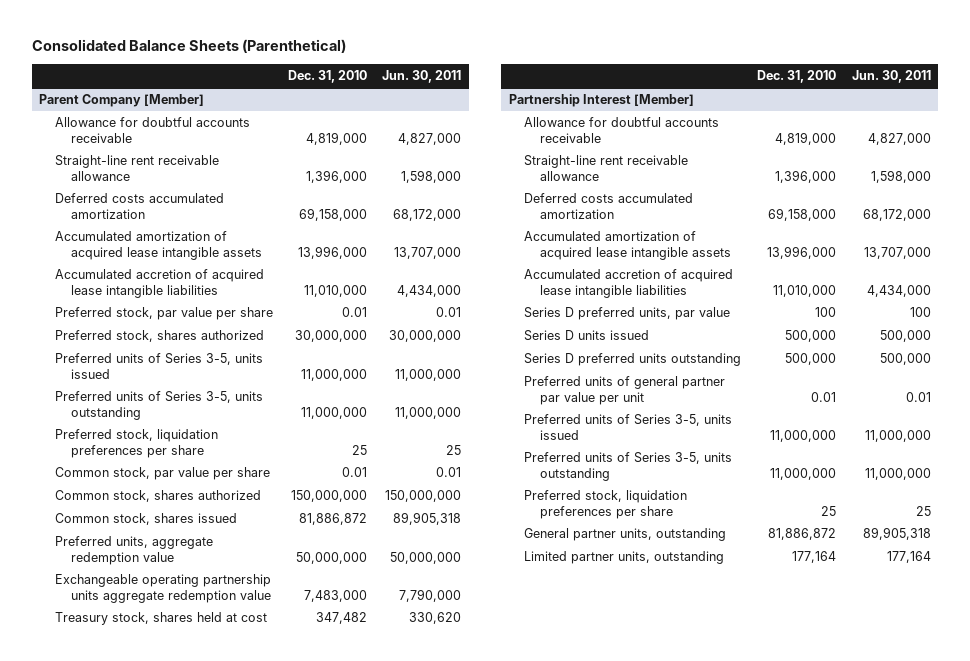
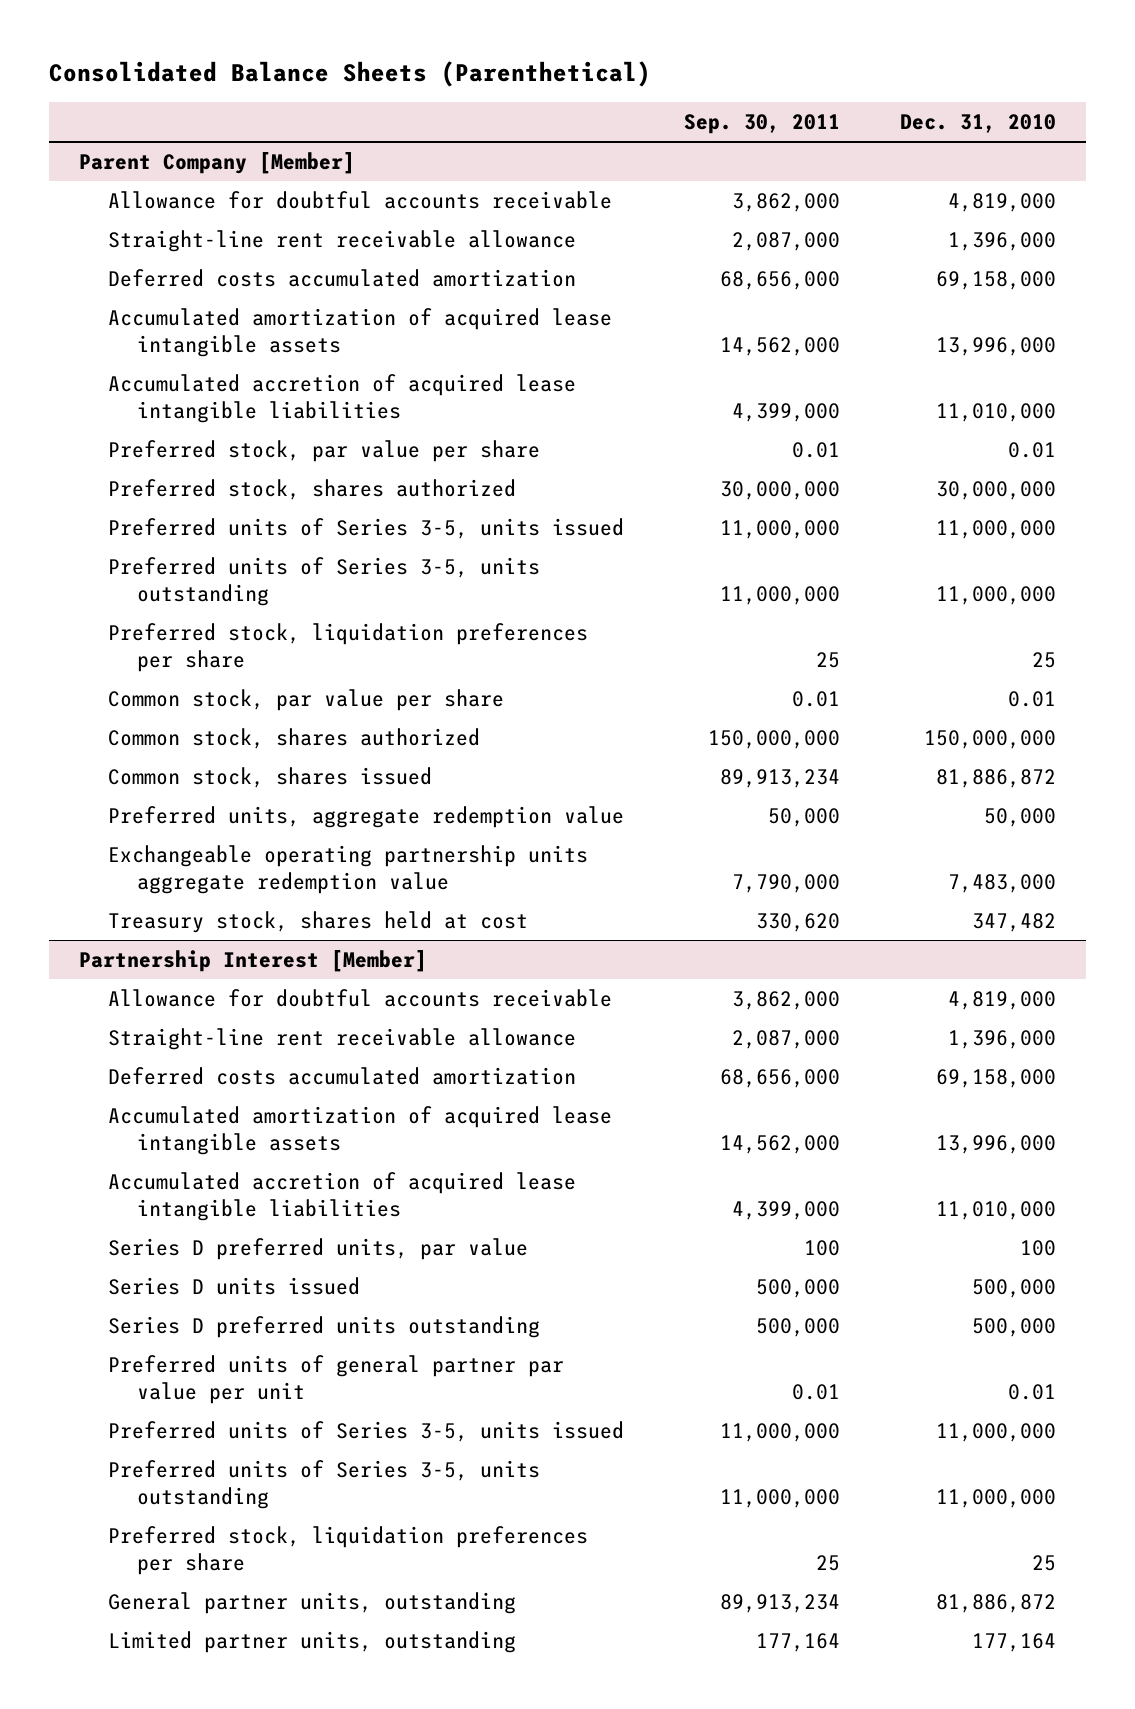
[382,70,462,84] Jun. 30, 2011 -> none
none -> [684,113,841,134] Sep. 30, 2011
[296,551,368,564] 50,000,000 -> [984,807,1057,827] 50,000

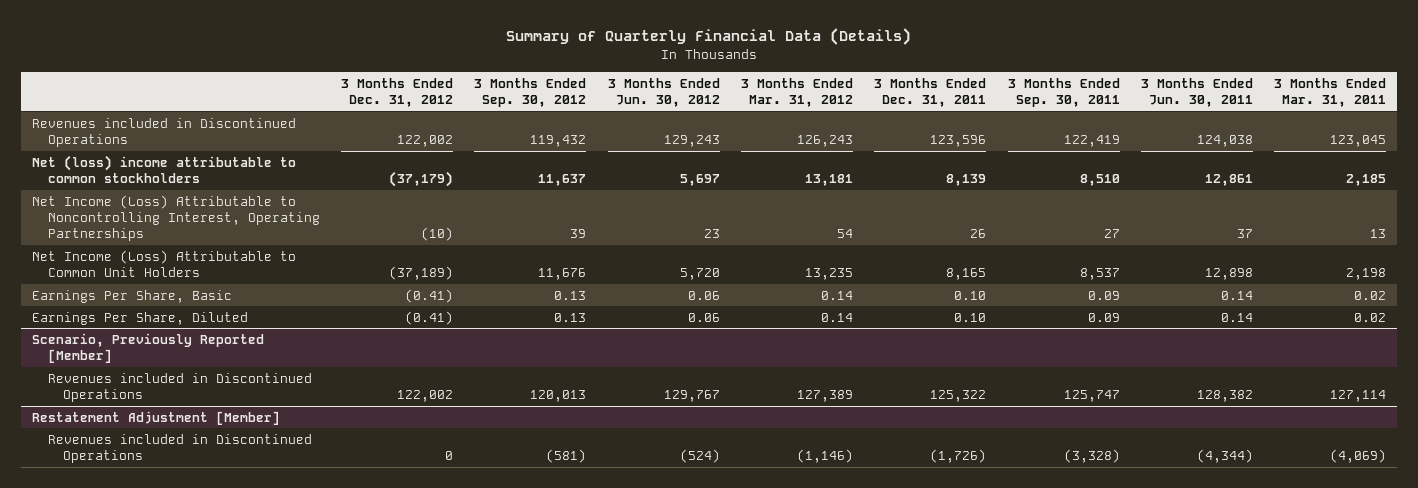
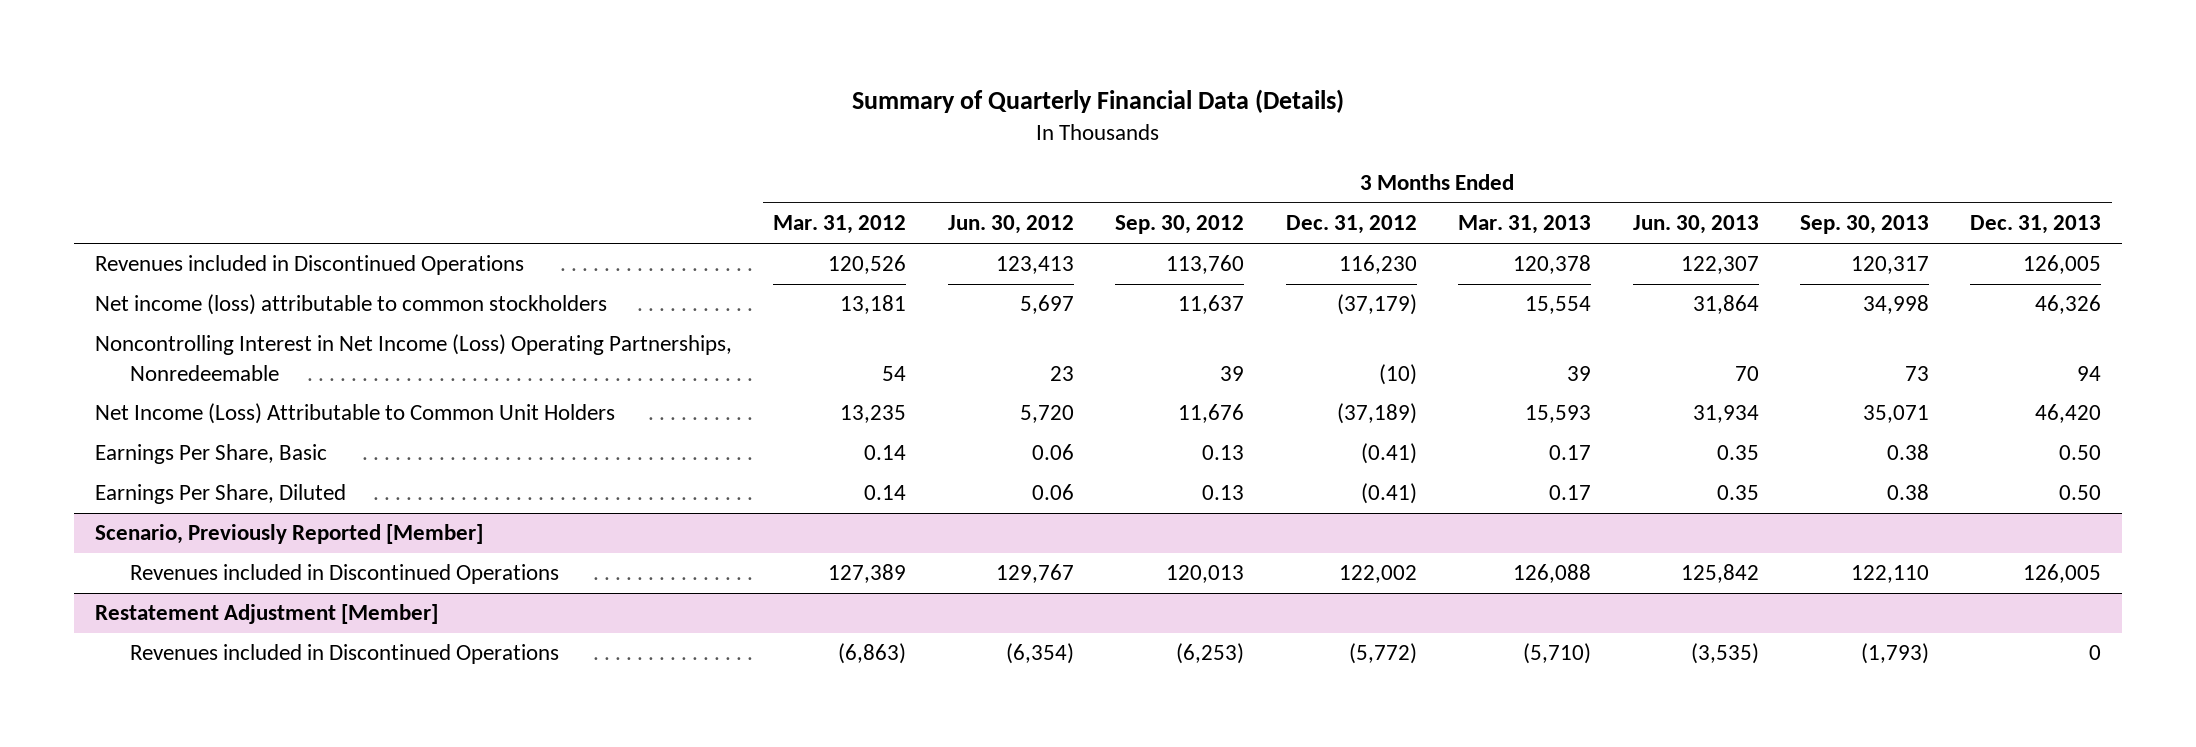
[874,77,987,107] 3 Months Ended Dec. 31, 2011 -> none
[1007,77,1120,107] 3 Months Ended Sep. 30, 2011 -> none
[1141,77,1254,107] 3 Months Ended Jun. 30, 2011 -> none
[1274,77,1387,107] 3 Months Ended Mar. 31, 2011 -> none
none -> [1458,215,1592,235] Mar. 31, 2013
none -> [1632,215,1759,235] Jun. 30, 2013
none -> [1800,215,1930,235] Sep. 30, 2013
none -> [1970,215,2102,235] Dec. 31, 2013
[396,135,453,148] 122,002 -> [1338,255,1417,275] 116,230
[530,135,587,148] 119,432 -> [1166,255,1245,275] 113,760
[663,135,720,148] 129,243 -> [995,256,1074,275] 123,413
[797,135,854,148] 126,243 -> [828,255,907,275] 120,526
[31,154,296,184] Net (loss) income attributable to common stockholders -> [94,294,607,316] Net income (loss) attributable to common stockholders
[31,194,320,242] Net Income (Loss) Attributable to Noncontrolling Interest, Operating Partnerships -> [94,334,732,381] Noncontrolling Interest in Net Income (Loss) Operating Partnerships, Nonredeemable
[444,451,453,461] 0 -> [1348,643,1417,665] (5,772)
[546,449,587,464] (581) -> [1176,643,1245,665] (6,253)
[679,449,720,464] (524) -> [1005,643,1074,665] (6,354)
[797,449,854,464] (1,146) -> [838,643,907,665] (6,863)

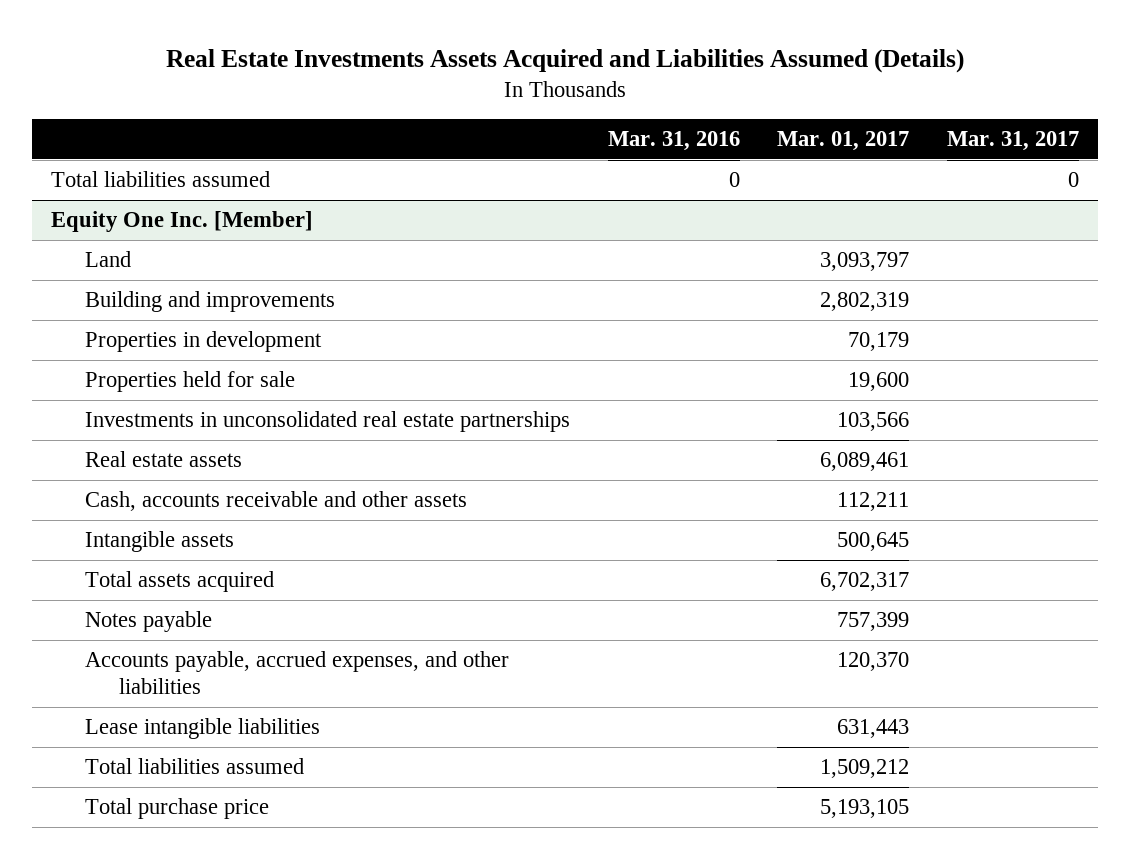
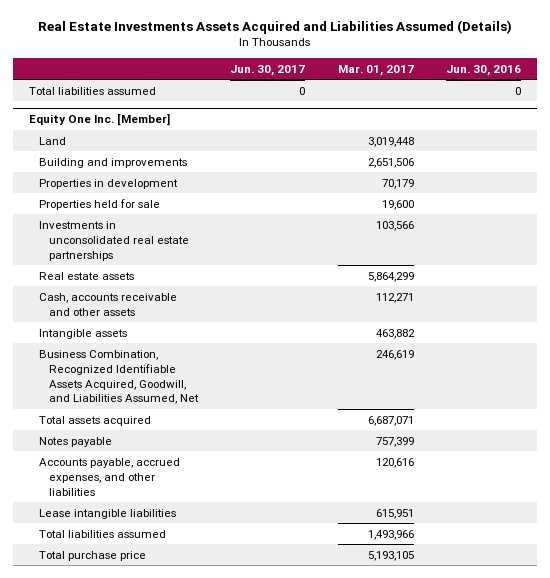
[607,131,740,152] Mar. 31, 2016 -> none
[947,131,1080,152] Mar. 31, 2017 -> none
none -> [230,64,306,76] Jun. 30, 2017
none -> [445,64,521,76] Jun. 30, 2016
[820,252,910,272] 3,093,797 -> [367,136,414,147] 3,019,448
[820,292,910,312] 2,802,319 -> [367,157,414,168] 2,651,506
[820,452,910,472] 6,089,461 -> [367,271,414,282] 5,864,299
[837,492,910,512] 112,211 -> [375,292,414,303] 112,271
[837,532,910,552] 500,645 -> [375,328,415,339] 463,882
none -> [39,349,200,405] Business Combination, Recognized Identifiable Assets Acquired, Goodwill, and Liabilities Assumed, Net
[820,572,910,592] 6,702,317 -> [367,415,414,426] 6,687,071
[837,652,910,672] 120,370 -> [375,457,414,468] 120,616
[837,719,910,739] 631,443 -> [375,508,414,519] 615,951
[820,759,910,779] 1,509,212 -> [367,529,414,540] 1,493,966

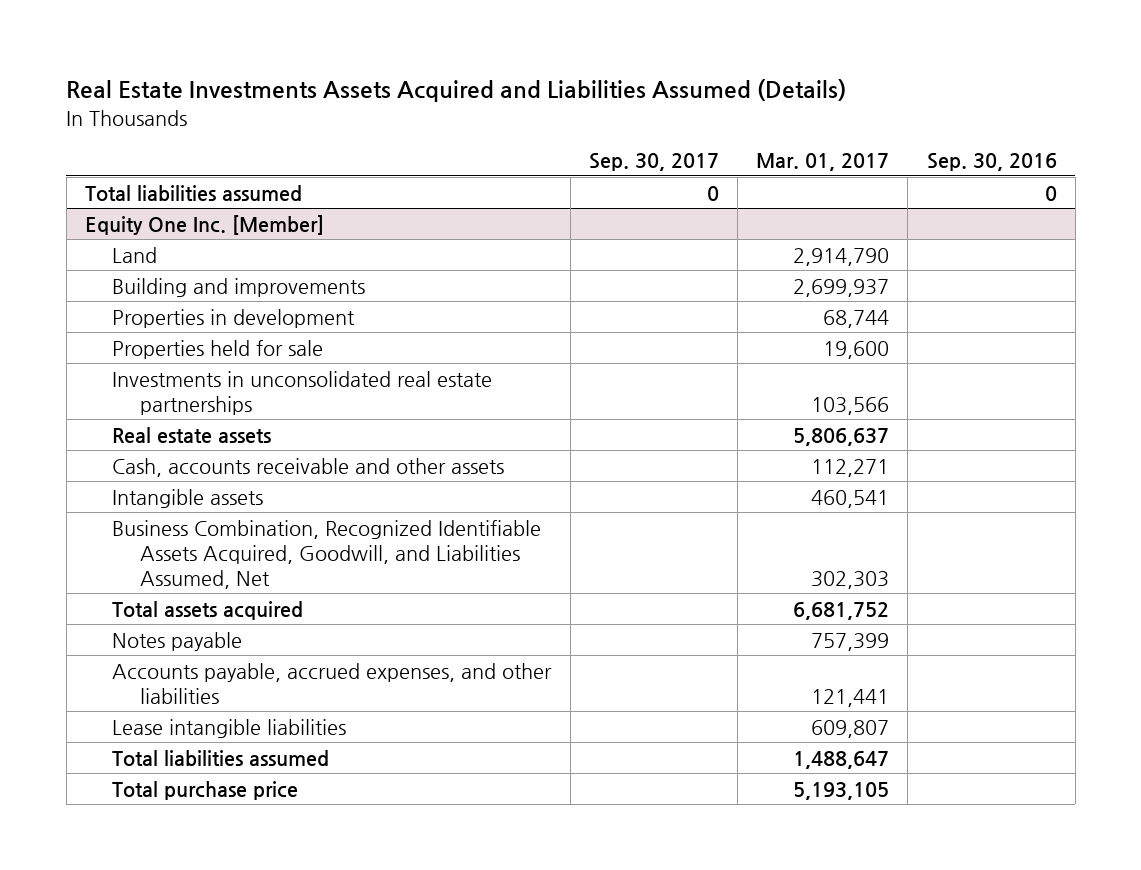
[230,64,306,76] Jun. 30, 2017 -> none
[445,64,521,76] Jun. 30, 2016 -> none
none -> [588,153,719,172] Sep. 30, 2017
none -> [926,153,1057,172] Sep. 30, 2016
[367,136,414,147] 3,019,448 -> [793,247,890,266] 2,914,790
[367,157,414,168] 2,651,506 -> [793,278,890,297] 2,699,937
[381,178,414,189] 70,179 -> [823,309,890,328] 68,744
[367,271,414,282] 5,864,299 -> [793,427,890,446] 5,806,637
[375,328,415,339] 463,882 -> [811,489,890,508] 460,541
[375,349,414,360] 246,619 -> [811,570,890,589] 302,303
[367,415,414,426] 6,687,071 -> [793,601,890,620] 6,681,752
[375,457,414,468] 120,616 -> [811,688,890,707] 121,441
[375,508,414,519] 615,951 -> [811,719,890,738] 609,807
[367,529,414,540] 1,493,966 -> [793,750,890,769] 1,488,647

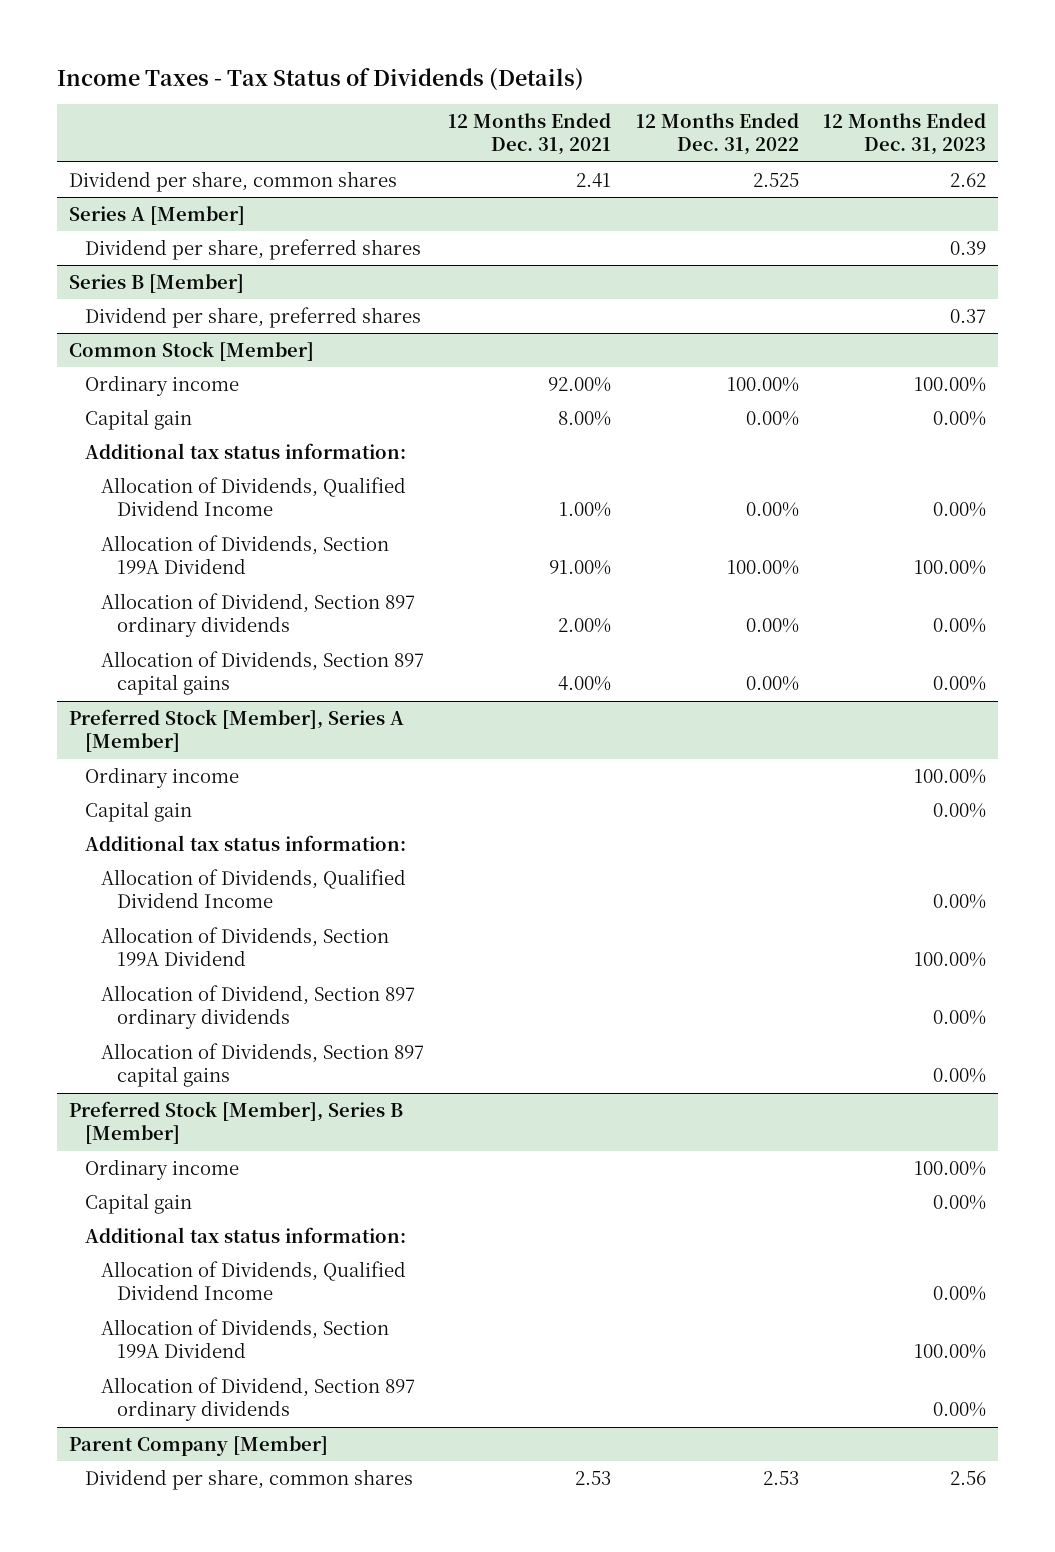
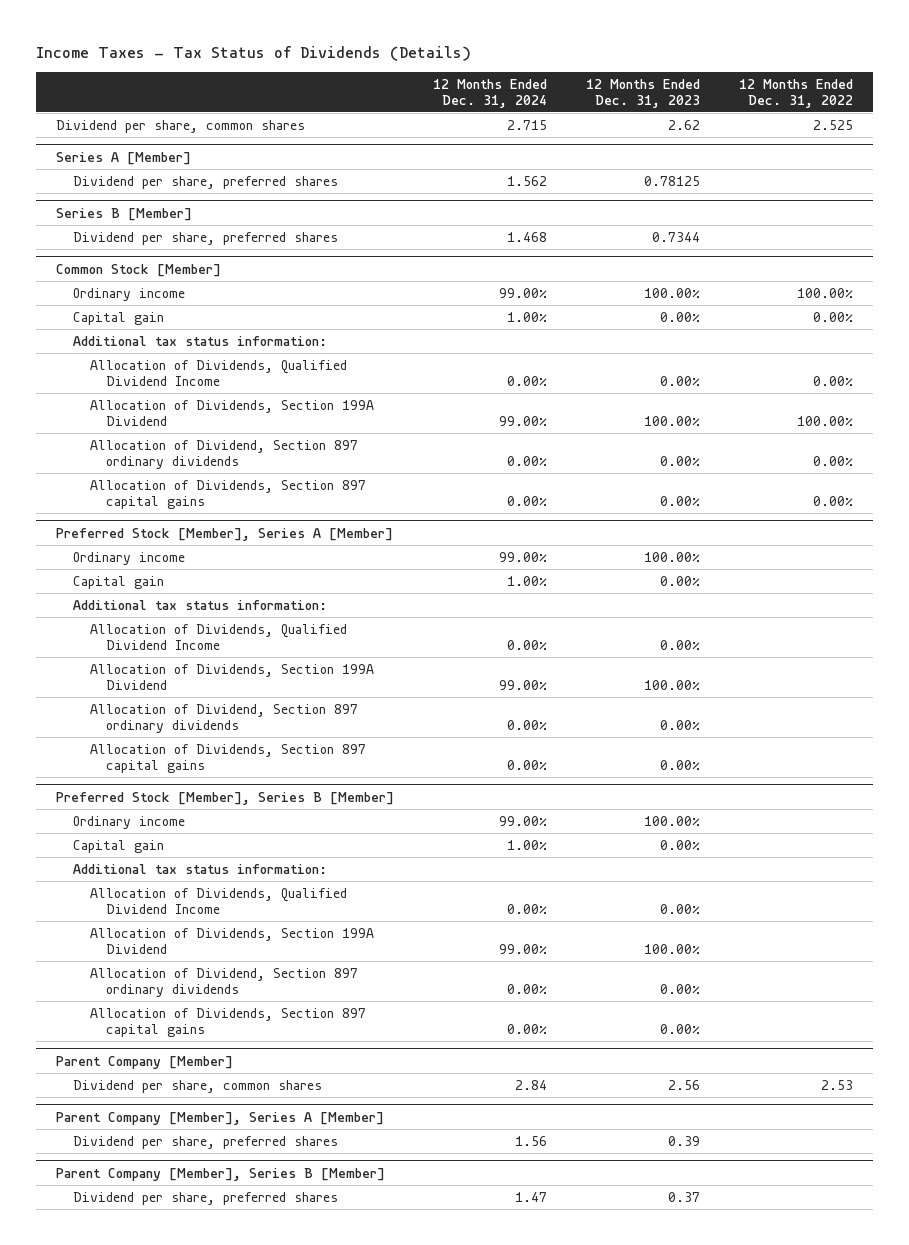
[448,112,612,156] 12 Months Ended Dec. 31, 2021 -> none
none -> [432,78,547,108] 12 Months Ended Dec. 31, 2024
[950,240,987,255] 0.39 -> [644,175,701,186] 0.78125
[950,308,987,323] 0.37 -> [652,231,701,242] 0.7344
none -> [89,1007,366,1037] Allocation of Dividends, Section 897 capital gains
none -> [55,1111,384,1125] Parent Company [Member], Series A [Member]
none -> [72,1135,338,1149] Dividend per share, preferred shares
none -> [55,1167,385,1181] Parent Company [Member], Series B [Member]
none -> [72,1191,338,1205] Dividend per share, preferred shares

